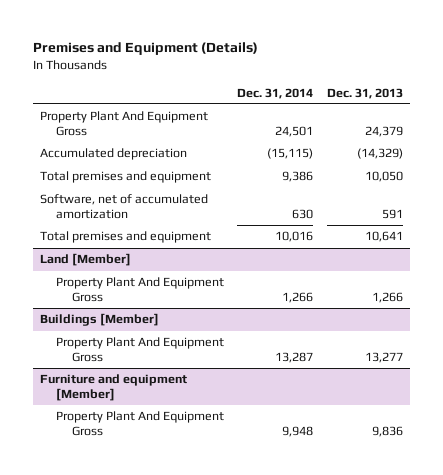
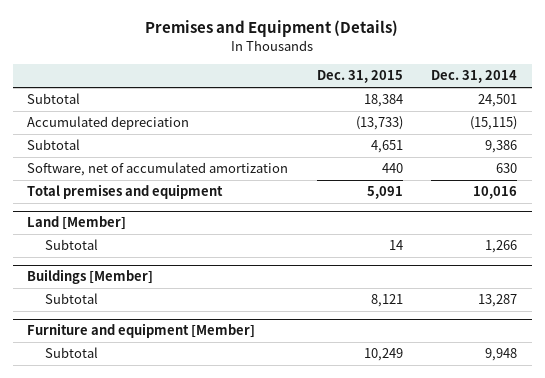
[326,87,403,99] Dec. 31, 2013 -> none
none -> [316,70,403,84] Dec. 31, 2015
[39,111,208,136] Property Plant And Equipment Gross -> [27,93,81,105] Subtotal
[39,171,211,184] Total premises and equipment -> [27,139,81,151] Subtotal
[55,277,224,302] Property Plant And Equipment Gross -> [45,239,99,251] Subtotal
[55,337,224,362] Property Plant And Equipment Gross -> [45,293,99,305] Subtotal
[55,411,224,436] Property Plant And Equipment Gross -> [45,347,99,359] Subtotal

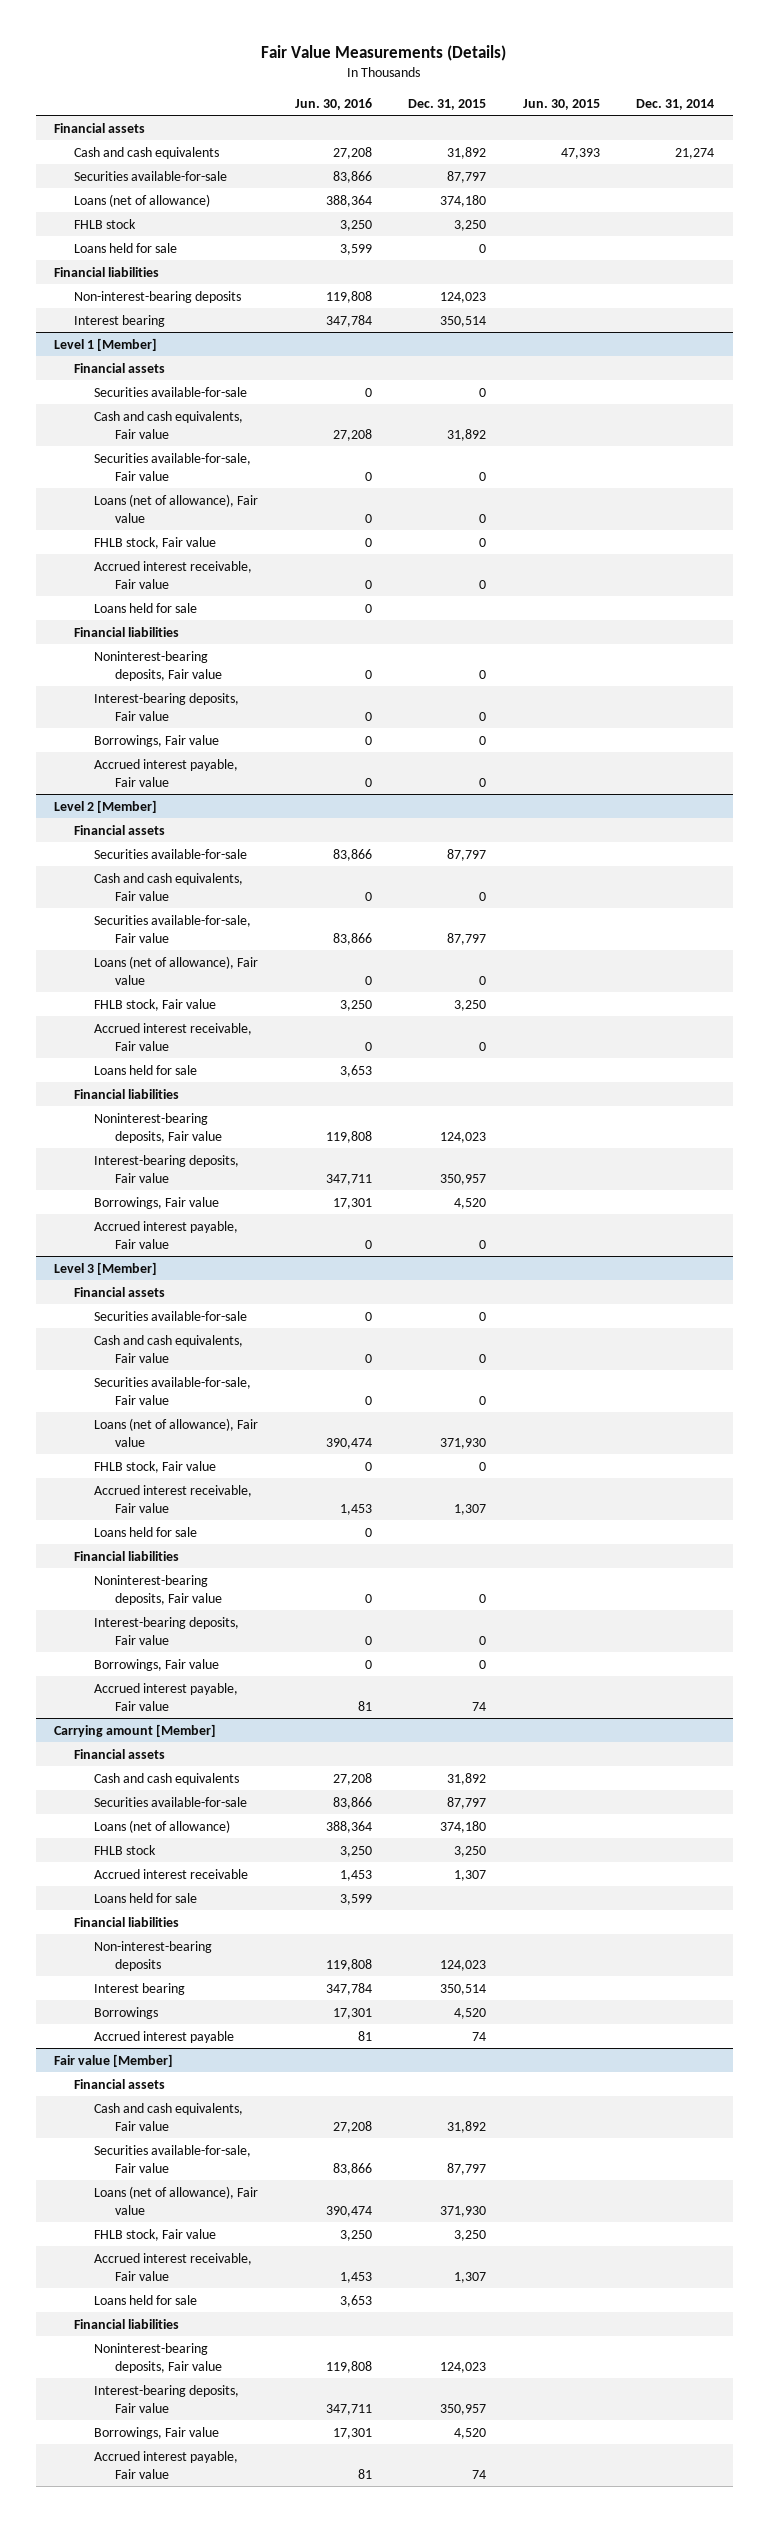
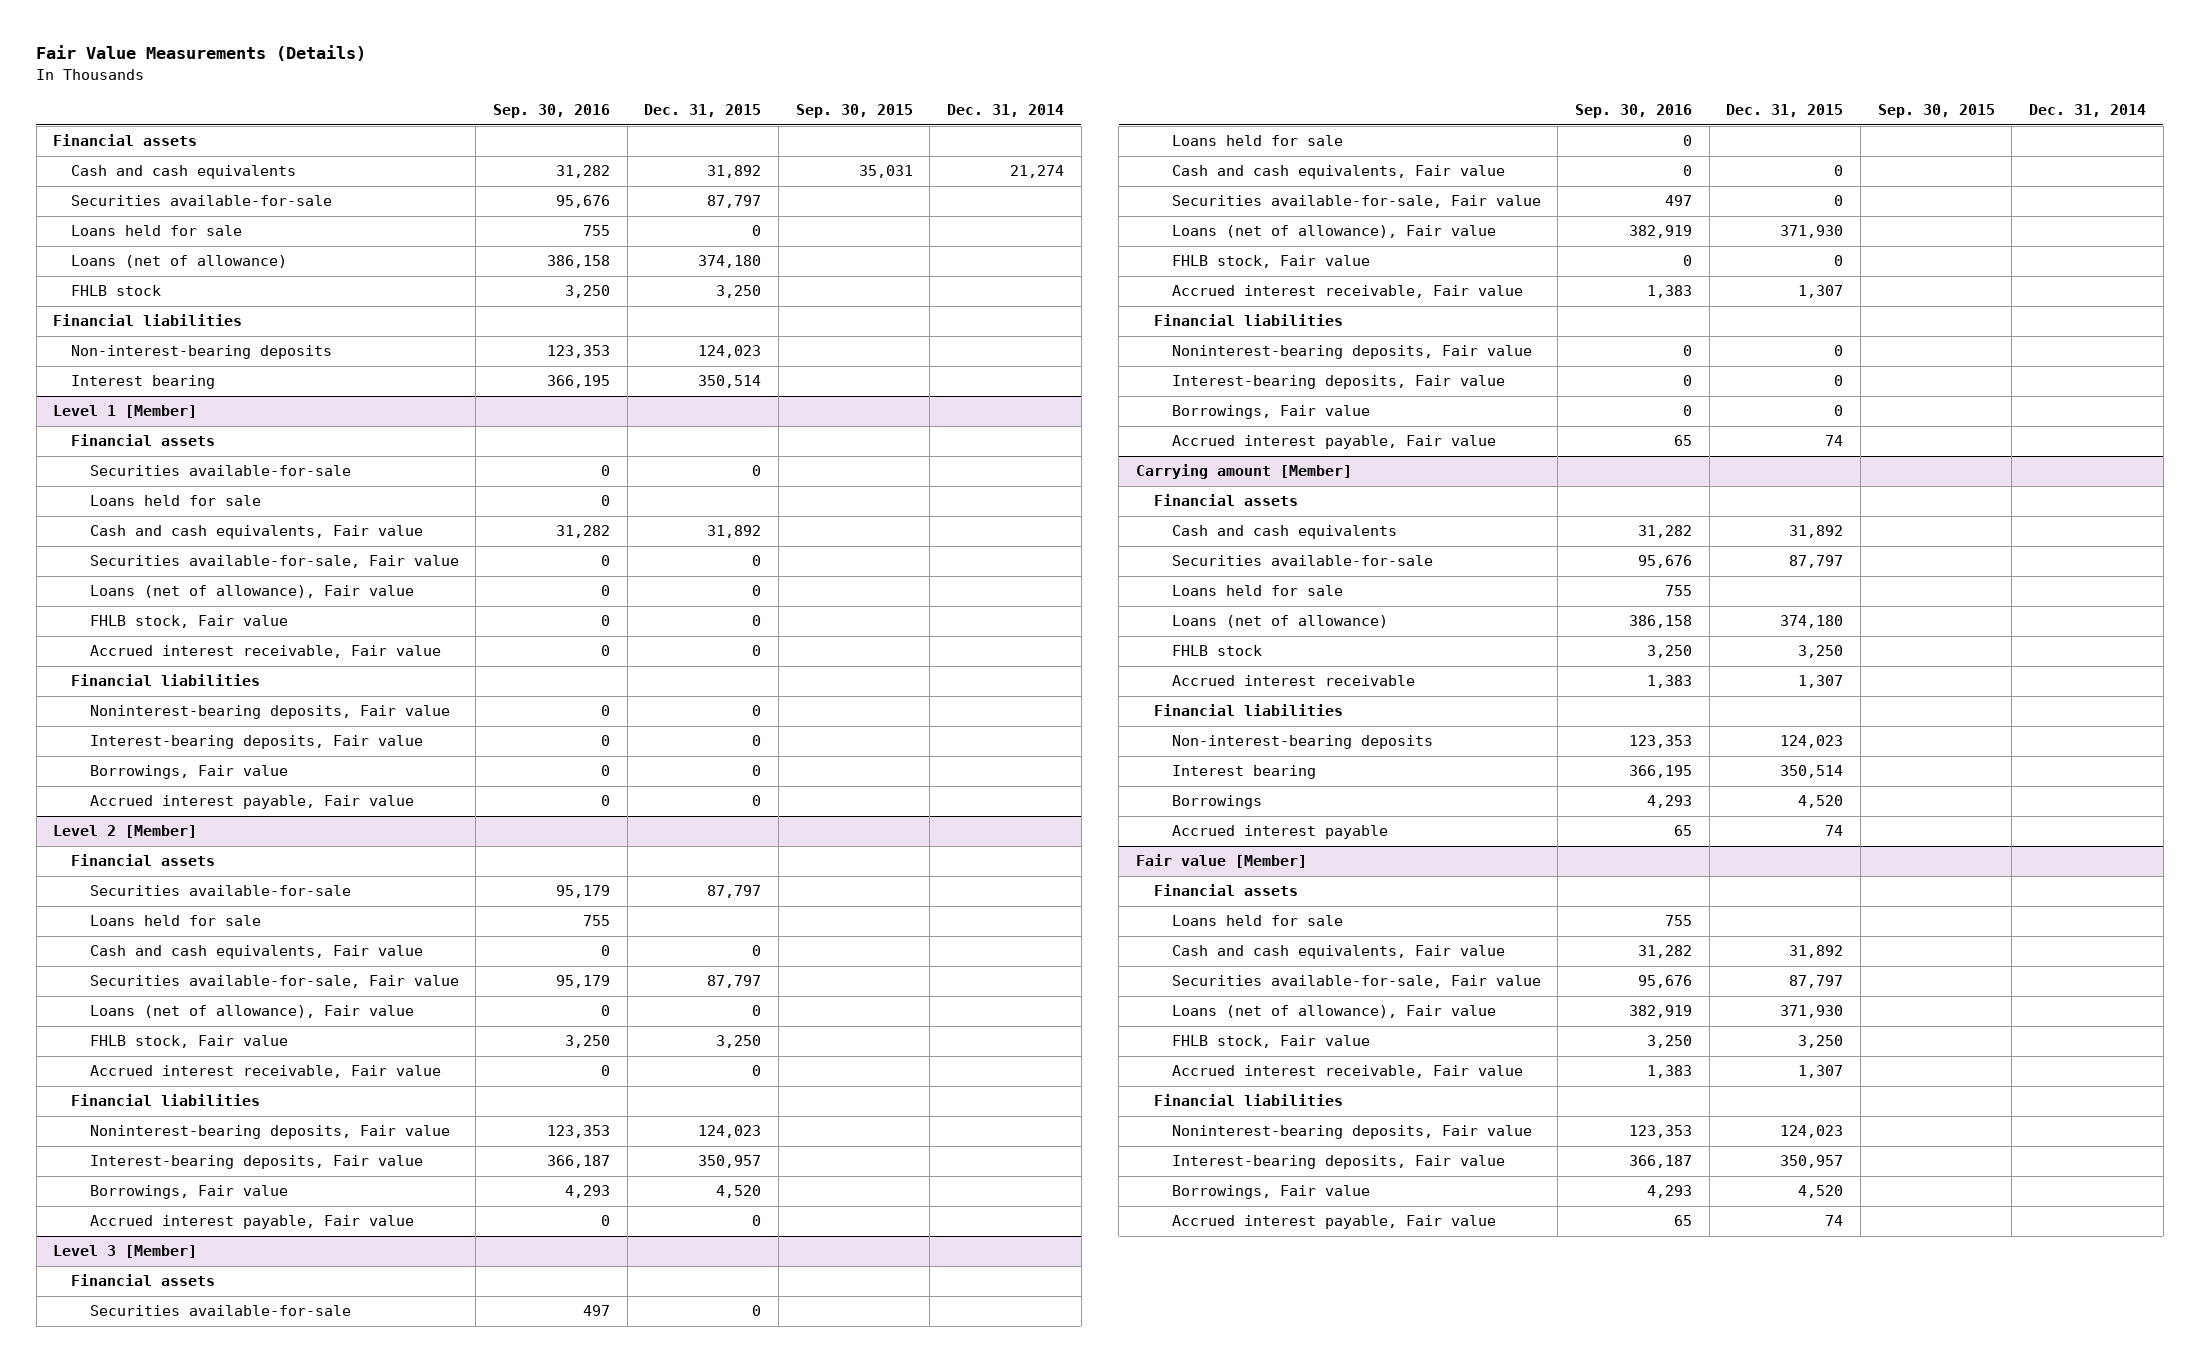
[294,97,372,110] Jun. 30, 2016 -> none
[522,98,600,110] Jun. 30, 2015 -> none
none -> [492,104,610,119] Sep. 30, 2016
none -> [795,104,913,119] Sep. 30, 2015
[74,242,178,253] Loans held for sale -> [71,225,243,237] Loans held for sale
[94,602,198,613] Loans held for sale -> [89,495,261,507] Loans held for sale
[94,1064,198,1075] Loans held for sale -> [89,915,261,927] Loans held for sale
[94,1526,198,1537] Loans held for sale -> [1171,135,1343,147] Loans held for sale
[94,1892,198,1903] Loans held for sale -> [1171,585,1343,597] Loans held for sale
[94,2294,198,2305] Loans held for sale -> [1171,915,1343,927] Loans held for sale

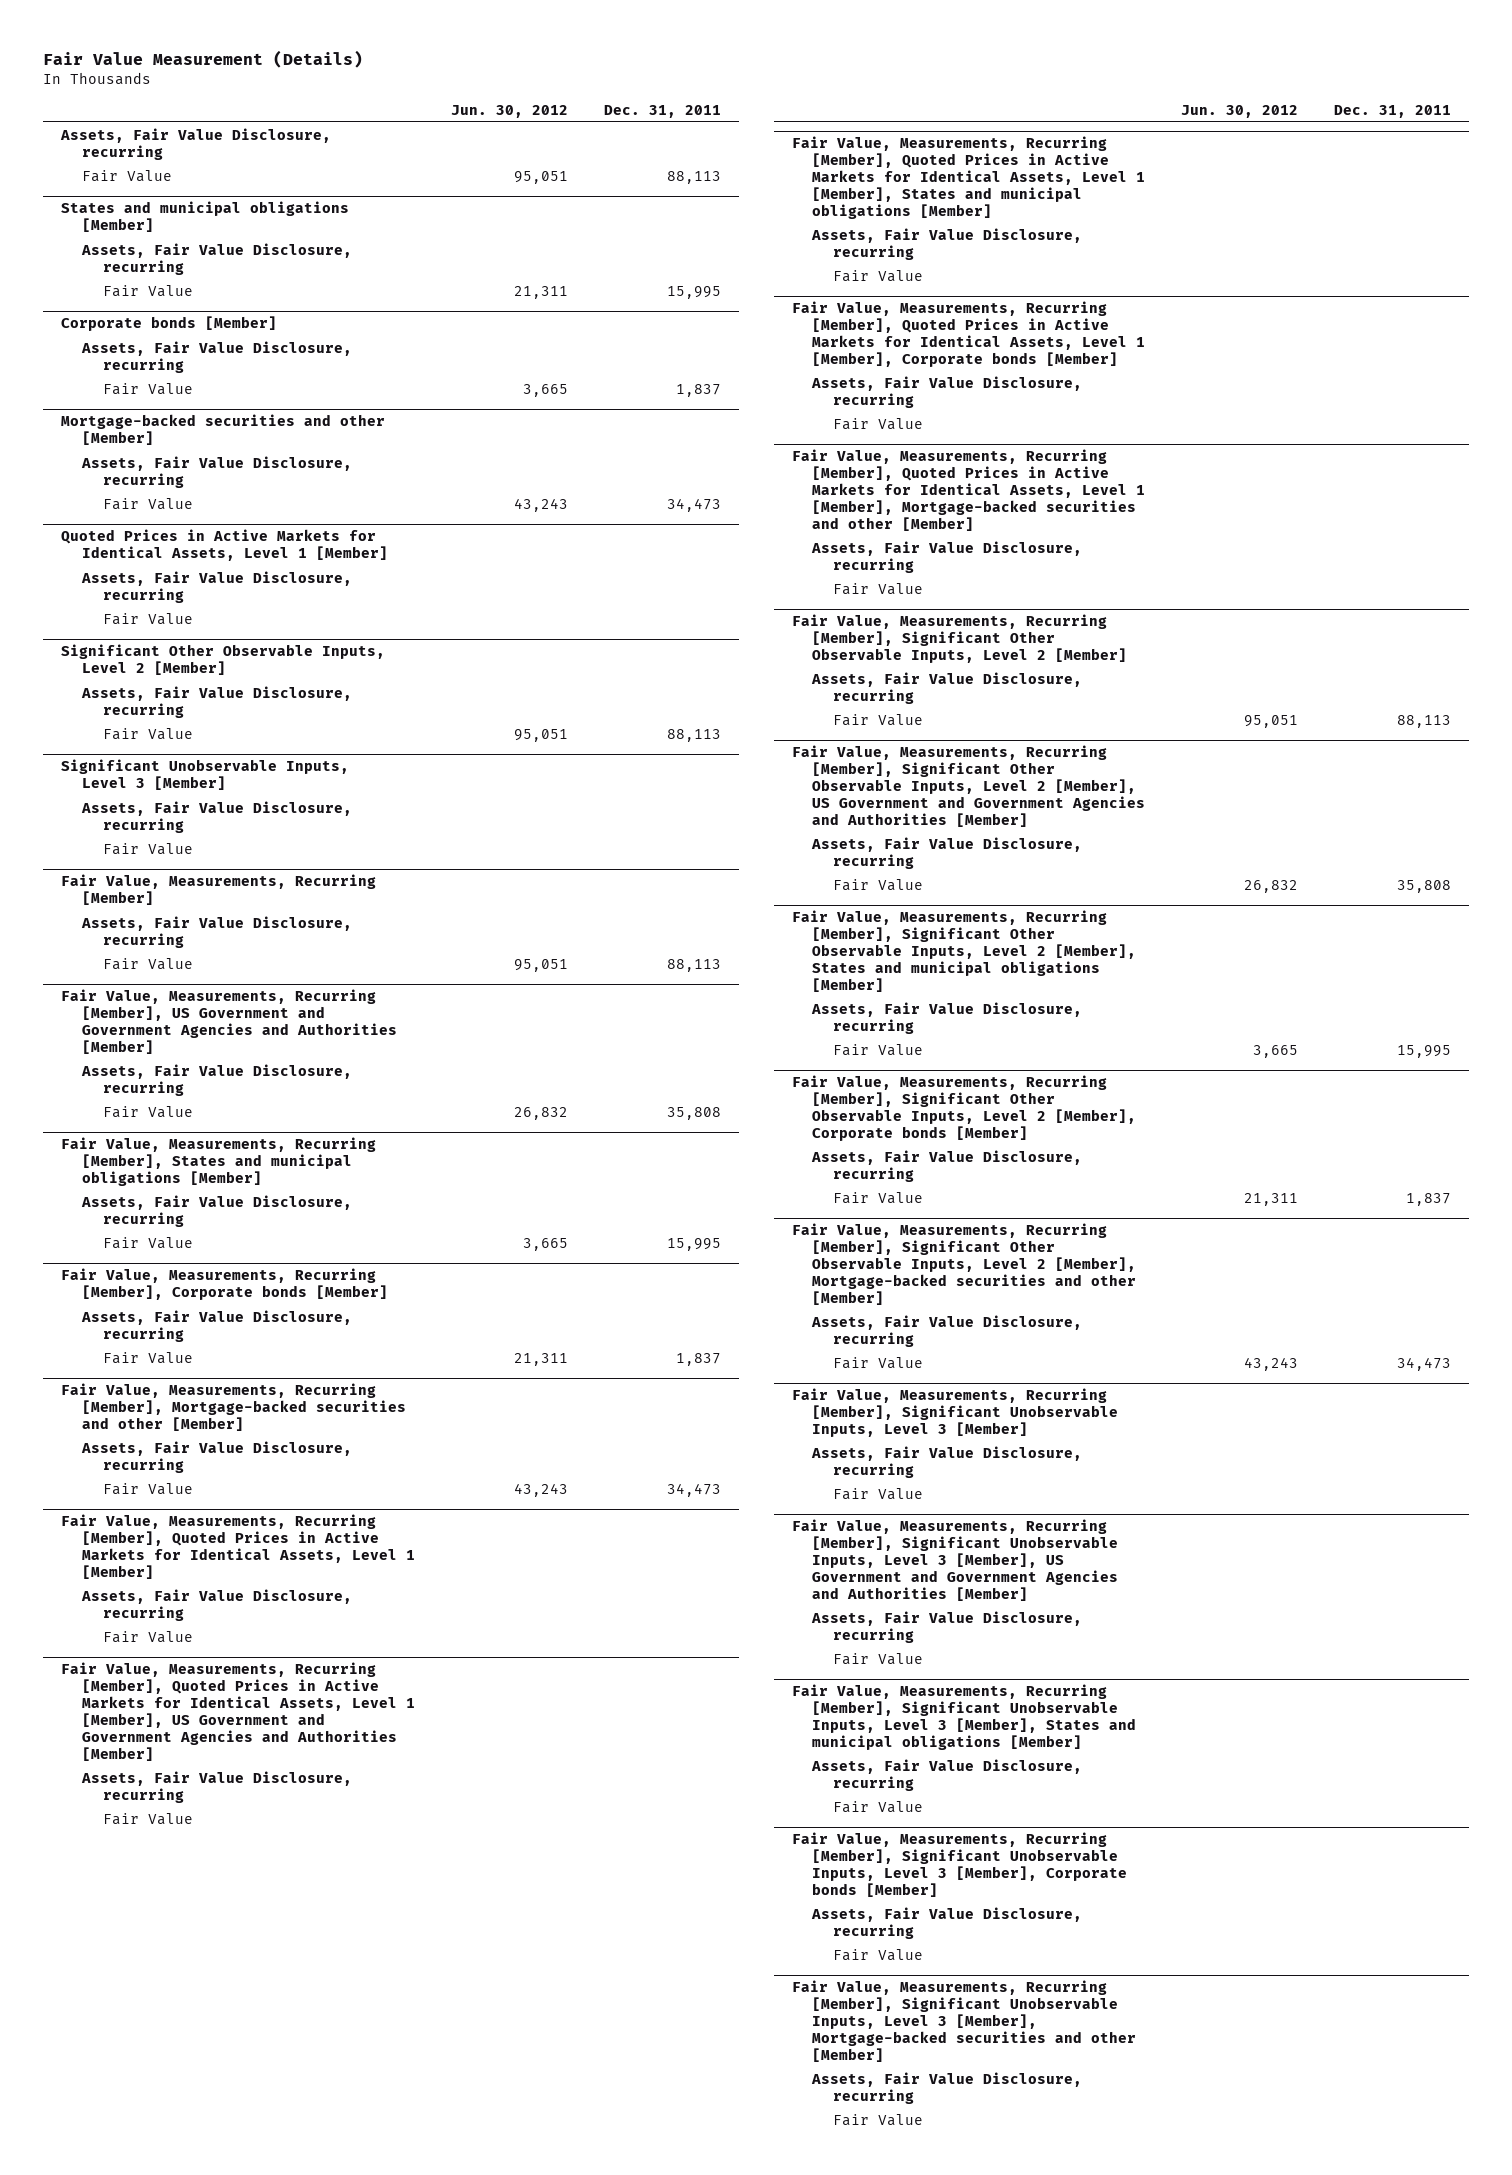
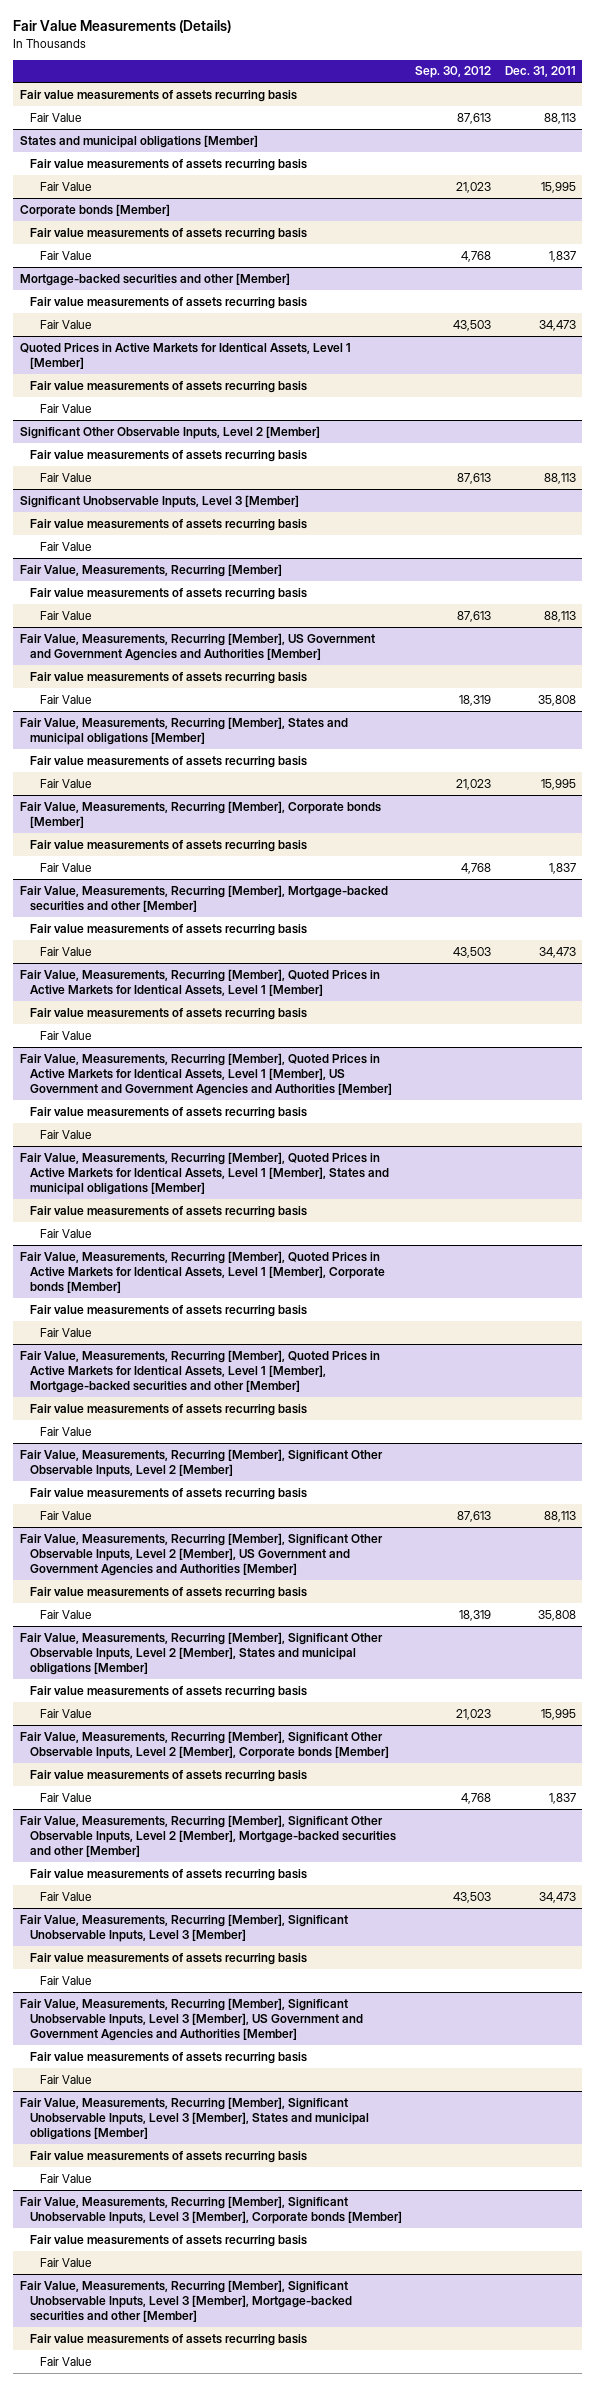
[43,49,364,68] Fair Value Measurement (Details) -> [12,20,231,34] Fair Value Measurements (Details)
[451,104,569,118] Jun. 30, 2012 -> none
none -> [415,66,492,79] Sep. 30, 2012
[60,128,332,160] Assets, Fair Value Disclosure, recurring -> [19,89,297,102] Fair value measurements of assets recurring basis
[81,243,353,275] Assets, Fair Value Disclosure, recurring -> [29,158,307,171] Fair value measurements of assets recurring basis
[81,341,353,373] Assets, Fair Value Disclosure, recurring -> [29,227,307,240] Fair value measurements of assets recurring basis
[81,456,353,488] Assets, Fair Value Disclosure, recurring -> [29,296,307,309] Fair value measurements of assets recurring basis
[81,571,353,603] Assets, Fair Value Disclosure, recurring -> [29,380,307,393] Fair value measurements of assets recurring basis
[81,686,353,718] Assets, Fair Value Disclosure, recurring -> [29,449,307,462] Fair value measurements of assets recurring basis
[81,801,353,833] Assets, Fair Value Disclosure, recurring -> [29,518,307,531] Fair value measurements of assets recurring basis
[81,916,353,948] Assets, Fair Value Disclosure, recurring -> [29,587,307,600] Fair value measurements of assets recurring basis
[81,1064,353,1096] Assets, Fair Value Disclosure, recurring -> [29,671,307,684] Fair value measurements of assets recurring basis
[81,1195,353,1227] Assets, Fair Value Disclosure, recurring -> [29,755,307,768] Fair value measurements of assets recurring basis
[81,1310,353,1342] Assets, Fair Value Disclosure, recurring -> [29,839,307,852] Fair value measurements of assets recurring basis
[81,1441,353,1473] Assets, Fair Value Disclosure, recurring -> [29,923,307,936] Fair value measurements of assets recurring basis
[81,1589,353,1621] Assets, Fair Value Disclosure, recurring -> [29,1007,307,1020] Fair value measurements of assets recurring basis
[81,1771,353,1803] Assets, Fair Value Disclosure, recurring -> [29,1106,307,1119] Fair value measurements of assets recurring basis
[811,228,1083,260] Assets, Fair Value Disclosure, recurring -> [29,1205,307,1218] Fair value measurements of assets recurring basis
[811,376,1083,408] Assets, Fair Value Disclosure, recurring -> [29,1304,307,1317] Fair value measurements of assets recurring basis
[811,541,1083,573] Assets, Fair Value Disclosure, recurring -> [29,1403,307,1416] Fair value measurements of assets recurring basis
[811,672,1083,704] Assets, Fair Value Disclosure, recurring -> [29,1487,307,1500] Fair value measurements of assets recurring basis
[811,837,1083,869] Assets, Fair Value Disclosure, recurring -> [29,1586,307,1599] Fair value measurements of assets recurring basis
[811,1002,1083,1034] Assets, Fair Value Disclosure, recurring -> [29,1685,307,1698] Fair value measurements of assets recurring basis
[811,1150,1083,1182] Assets, Fair Value Disclosure, recurring -> [29,1769,307,1782] Fair value measurements of assets recurring basis
[811,1315,1083,1347] Assets, Fair Value Disclosure, recurring -> [29,1868,307,1881] Fair value measurements of assets recurring basis
[811,1446,1083,1478] Assets, Fair Value Disclosure, recurring -> [29,1952,307,1965] Fair value measurements of assets recurring basis
[811,1611,1083,1643] Assets, Fair Value Disclosure, recurring -> [29,2051,307,2064] Fair value measurements of assets recurring basis
[811,1759,1083,1791] Assets, Fair Value Disclosure, recurring -> [29,2150,307,2163] Fair value measurements of assets recurring basis
[811,1907,1083,1939] Assets, Fair Value Disclosure, recurring -> [29,2234,307,2247] Fair value measurements of assets recurring basis
[811,2072,1083,2104] Assets, Fair Value Disclosure, recurring -> [29,2333,307,2346] Fair value measurements of assets recurring basis

